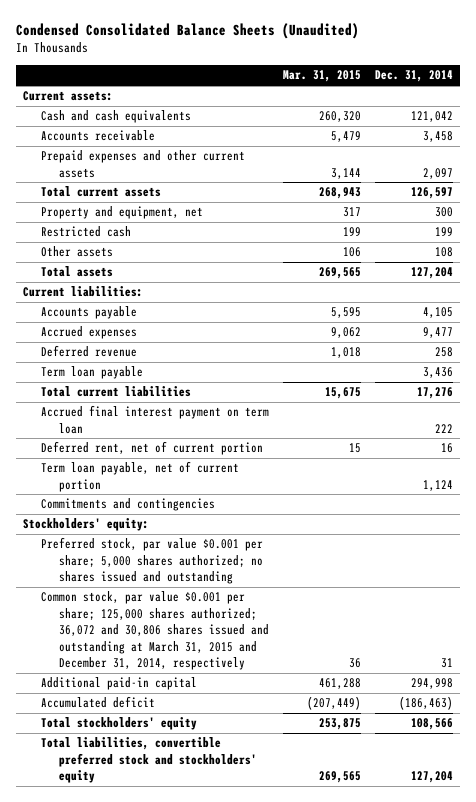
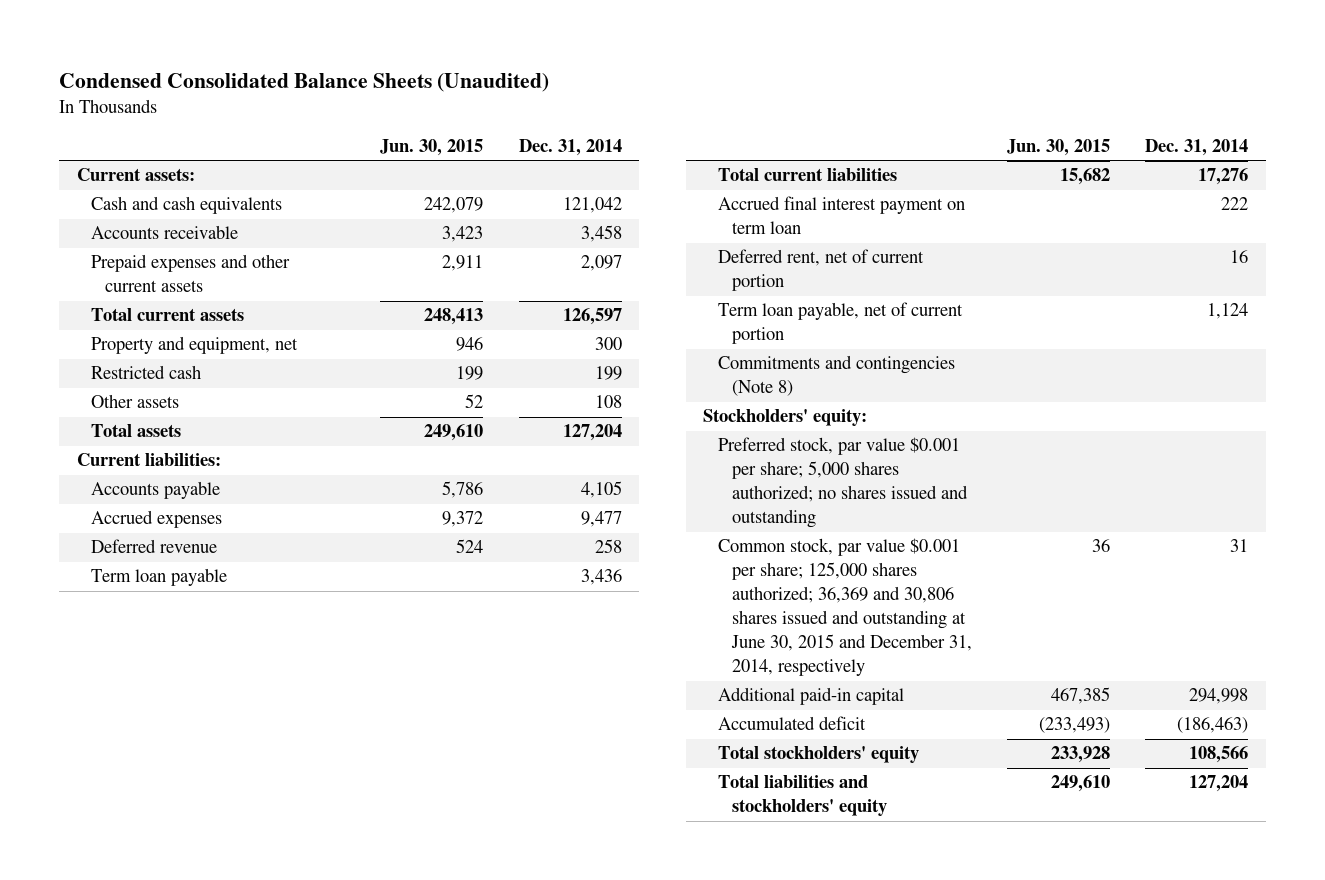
[283,70,362,83] Mar. 31, 2015 -> none
none -> [380,138,484,156] Jun. 30, 2015
[40,498,215,512] Commitments and contingencies -> [717,355,955,397] Commitments and contingencies (Note 8)
[40,591,270,670] Common stock, par value $0.001 per share; 125,000 shares authorized; 36,072 and 30,806 shares issued and outstanding at March 31, 2015 and December 31, 2014, respectively -> [717,538,972,677] Common stock, par value $0.001 per share; 125,000 shares authorized; 36,369 and 30,806 shares issued and outstanding at June 30, 2015 and December 31, 2014, respectively
[40,737,258,784] Total liabilities, convertible preferred stock and stockholders' equity -> [717,775,887,817] Total liabilities and stockholders' equity

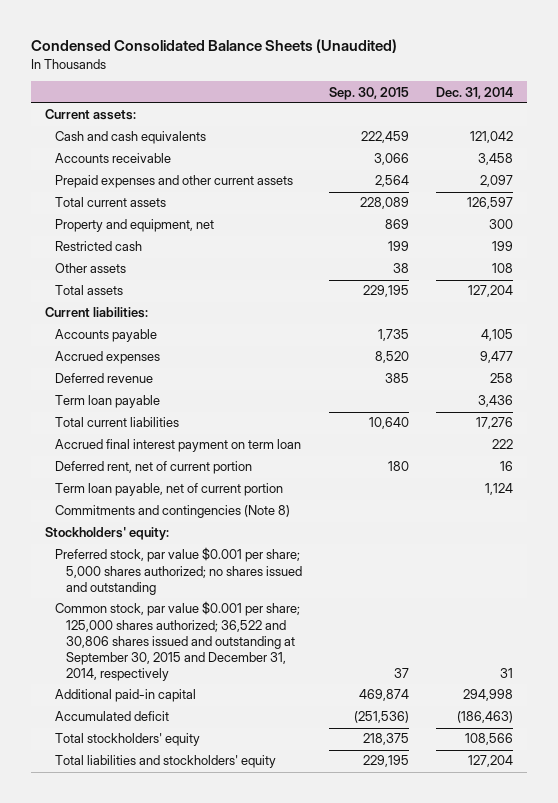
[380,138,484,156] Jun. 30, 2015 -> none
none -> [328,86,409,100] Sep. 30, 2015
[717,538,972,677] Common stock, par value $0.001 per share; 125,000 shares authorized; 36,369 and 30,806 shares issued and outstanding at June 30, 2015 and December 31, 2014, respectively -> [55,601,301,682] Common stock, par value $0.001 per share; 125,000 shares authorized; 36,522 and 30,806 shares issued and outstanding at September 30, 2015 and December 31, 2014, respectively

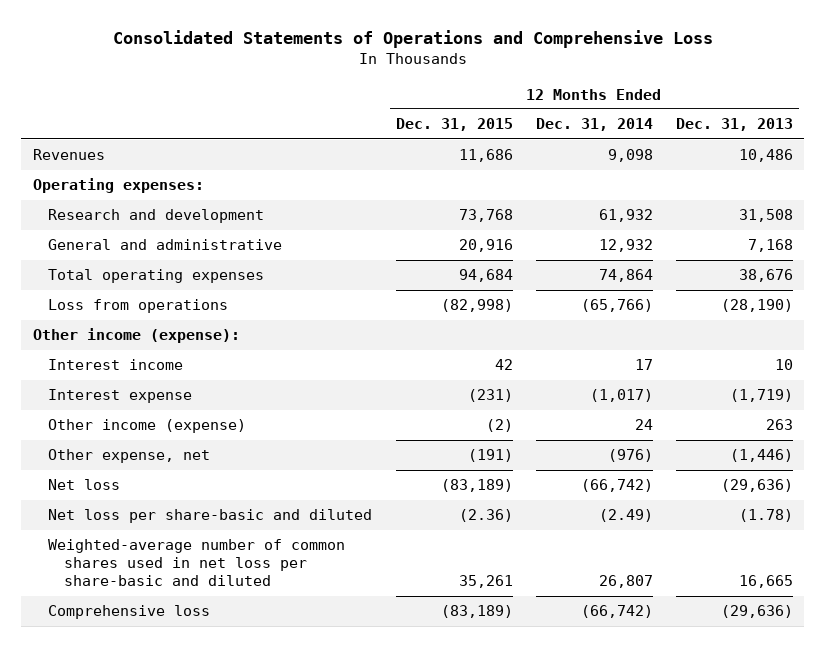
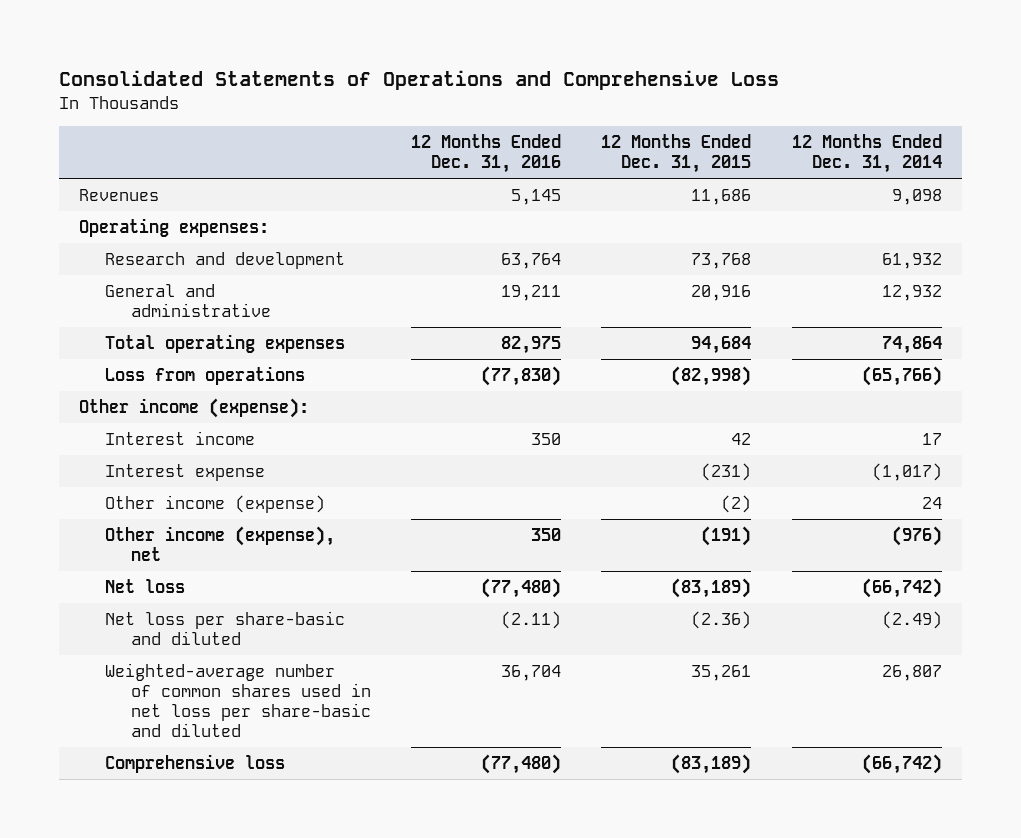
[675,118,793,132] Dec. 31, 2013 -> none
none -> [411,133,562,174] 12 Months Ended Dec. 31, 2016
[48,449,211,464] Other expense, net -> [104,526,335,562] Other income (expense), net

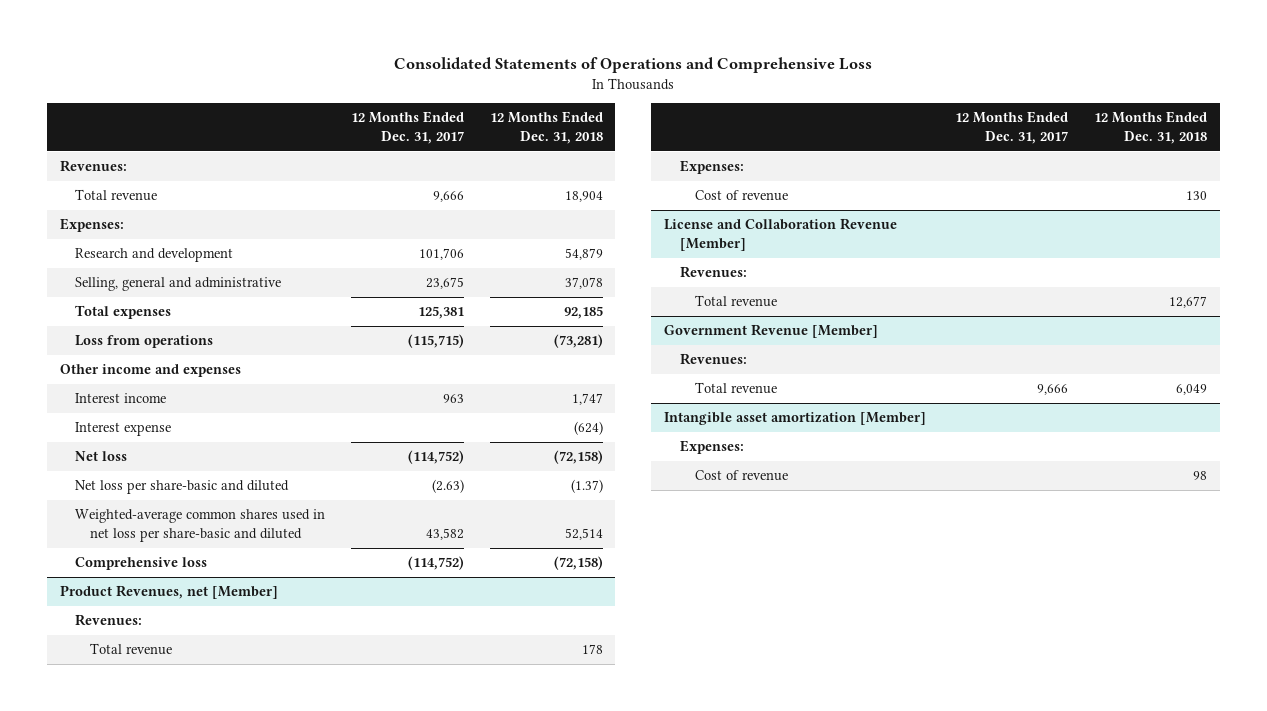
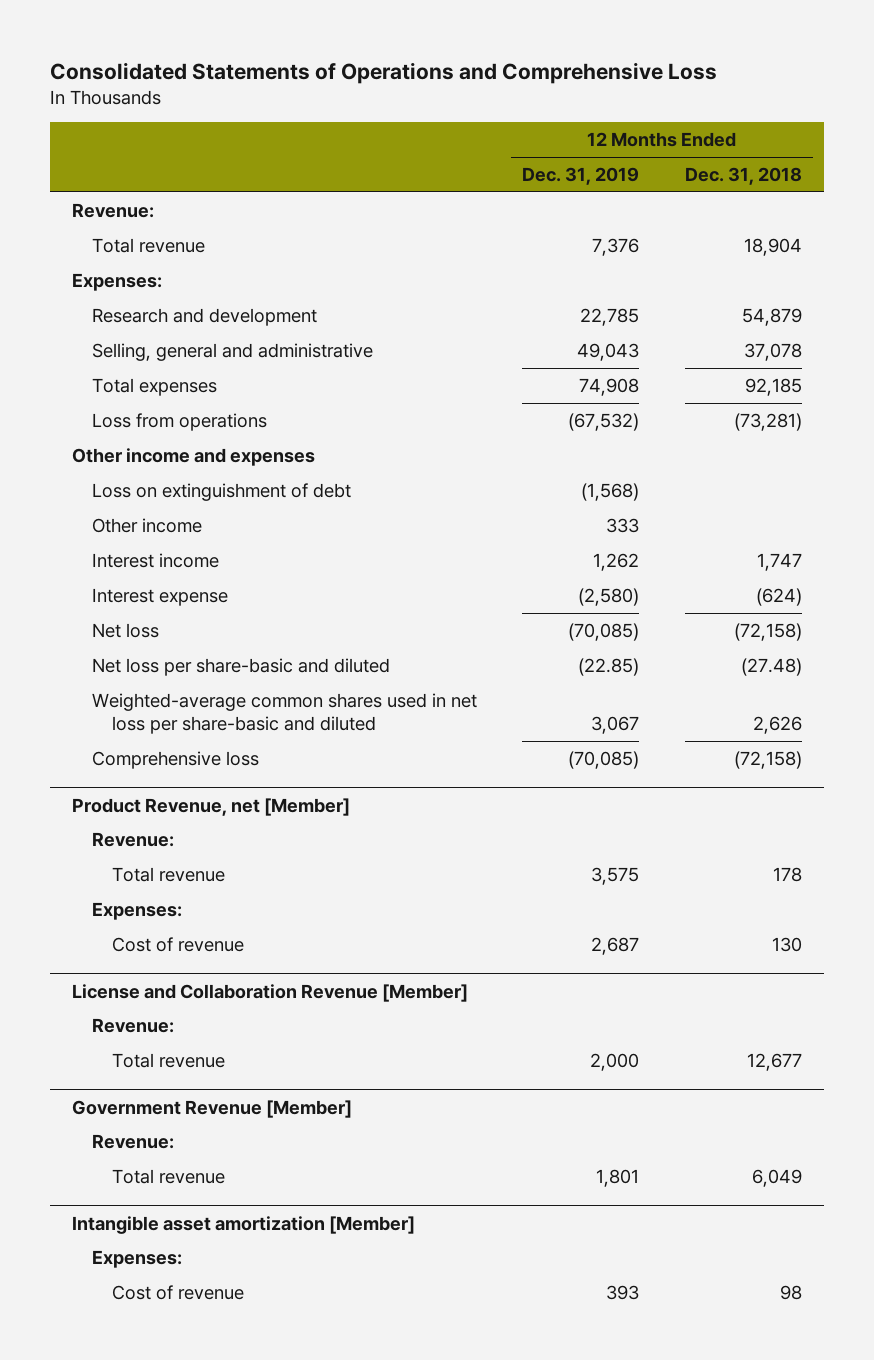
[350,111,464,144] 12 Months Ended Dec. 31, 2017 -> none
none -> [522,167,640,186] Dec. 31, 2019
[59,160,127,173] Revenues: -> [72,202,155,218] Revenue:
none -> [92,482,352,501] Loss on extinguishment of debt
none -> [92,517,203,533] Other income
[570,479,603,494] (1.37) -> [740,657,802,676] (27.48)
[564,527,603,540] 52,514 -> [752,716,802,735] 2,626
[59,585,278,600] Product Revenues, net [Member] -> [72,797,351,816] Product Revenue, net [Member]
[74,614,142,627] Revenues: -> [92,831,175,847] Revenue:
[679,266,747,279] Revenues: -> [92,1017,175,1033] Revenue:
[679,353,747,366] Revenues: -> [92,1133,175,1149] Revenue:

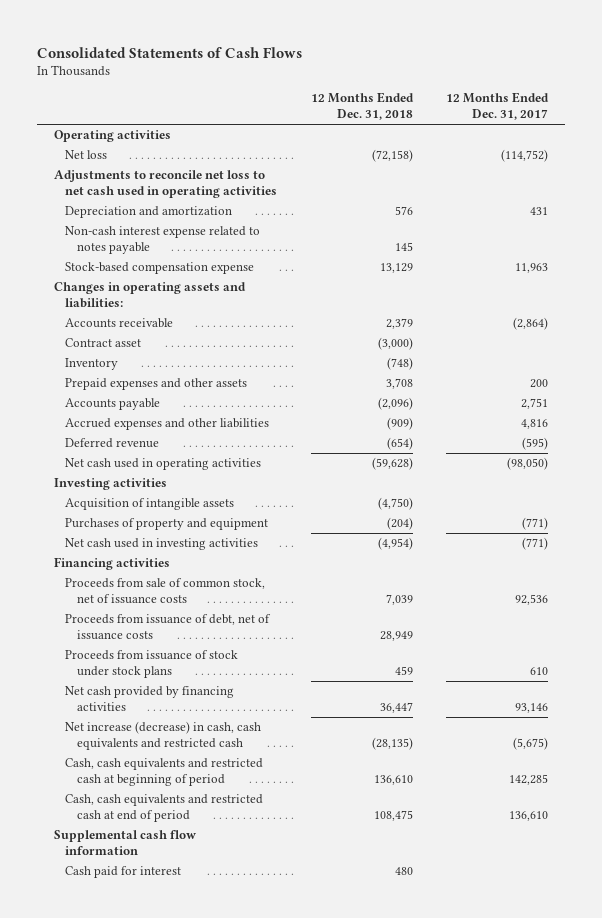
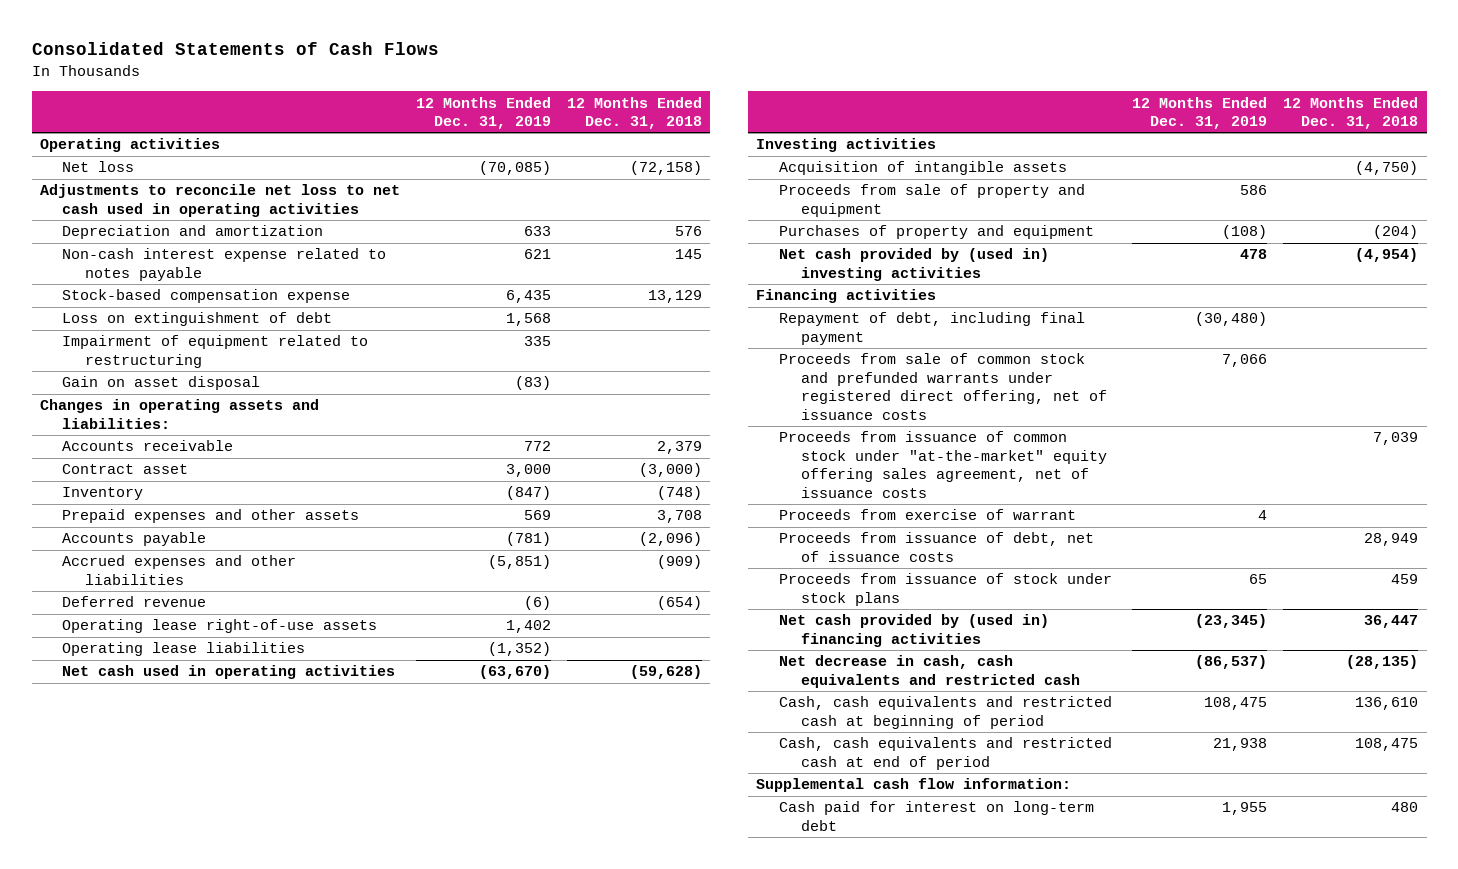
[446,92,550,121] 12 Months Ended Dec. 31, 2017 -> none
none -> [415,96,551,130] 12 Months Ended Dec. 31, 2019
none -> [62,312,333,327] Loss on extinguishment of debt
none -> [62,335,369,368] Impairment of equipment related to restructuring
none -> [62,376,261,391] Gain on asset disposal
none -> [62,619,378,634] Operating lease right-of-use assets
none -> [62,642,306,657] Operating lease liabilities
none -> [778,184,1085,217] Proceeds from sale of property and equipment
[65,538,259,551] Net cash used in investing activities -> [778,248,1049,281] Net cash provided by (used in) investing activities
none -> [778,312,1085,345] Repayment of debt, including final payment
none -> [778,353,1108,420] Proceeds from sale of common stock and prefunded warrants under registered direct offering, net of issuance costs
[65,578,266,605] Proceeds from sale of common stock, net of issuance costs -> [778,431,1108,498] Proceeds from issuance of common stock under "at-the-market" equity offering sales agreement, net of issuance costs
none -> [778,509,1076,521] Proceeds from exercise of warrant
[65,686,235,712] Net cash provided by financing activities -> [778,614,1049,647] Net cash provided by (used in) financing activities
[65,721,262,751] Net increase (decrease) in cash, cash equivalents and restricted cash -> [778,655,1081,688] Net decrease in cash, cash equivalents and restricted cash
[54,830,197,856] Supplemental cash flow information -> [756,778,1072,793] Supplemental cash flow information:
[65,866,182,879] Cash paid for interest -> [778,801,1094,831] Cash paid for interest on long-term debt

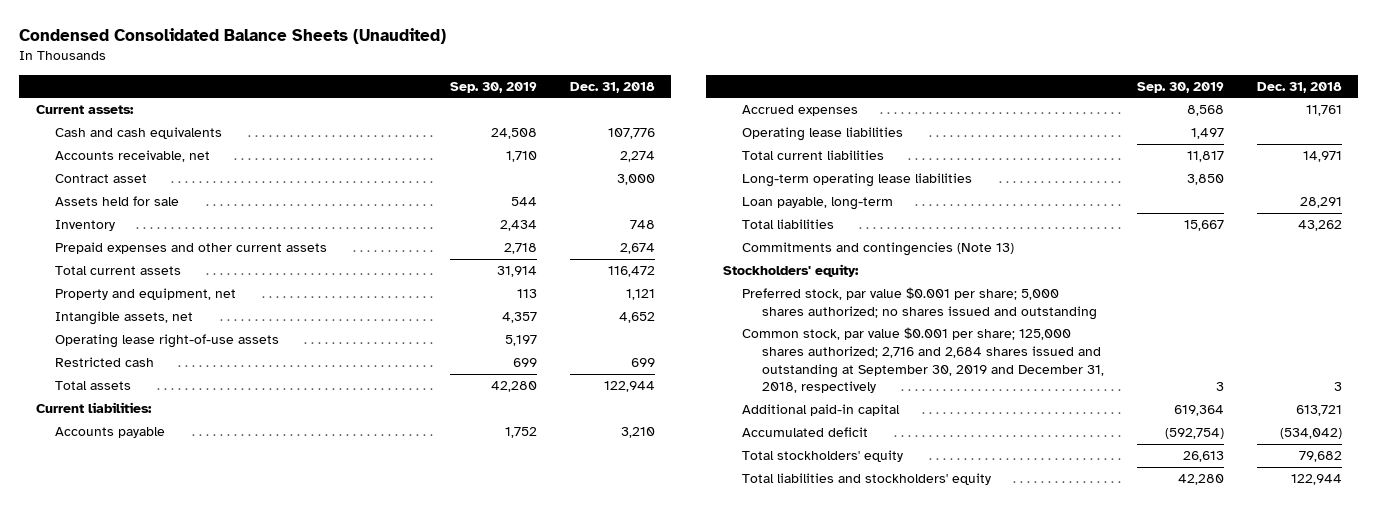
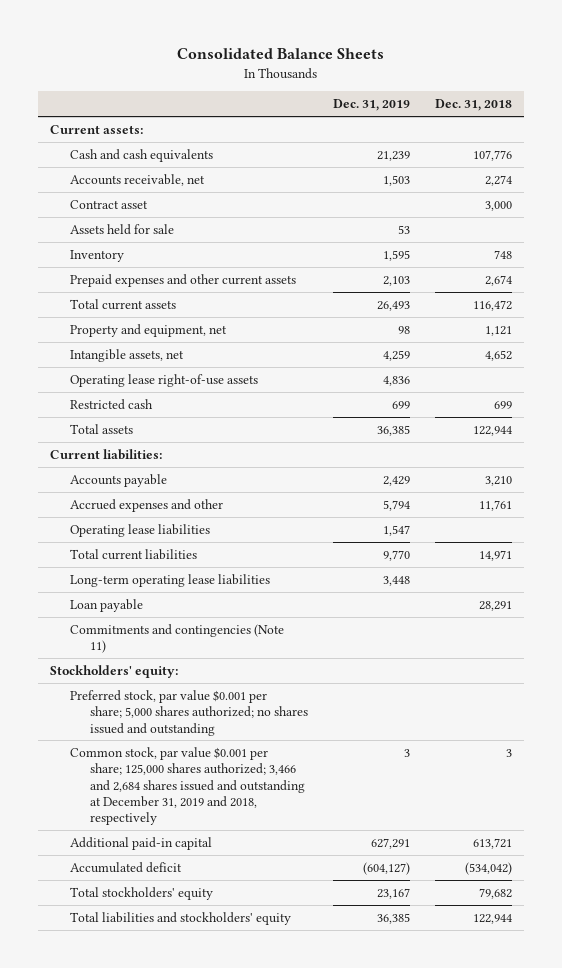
[19,28,447,45] Condensed Consolidated Balance Sheets (Unaudited) -> [177,48,385,60] Consolidated Balance Sheets
[449,81,537,93] Sep. 30, 2019 -> none
none -> [332,99,410,112] Dec. 31, 2019
[742,105,859,117] Accrued expenses -> [70,498,224,512] Accrued expenses and other
[742,219,835,230] Total liabilities -> none
[742,197,894,211] Loan payable, long-term -> [70,598,144,612] Loan payable
[742,242,1015,257] Commitments and contingencies (Note 13) -> [70,623,285,654] Commitments and contingencies (Note 11)
[742,327,1105,394] Common stock, par value $0.001 per share; 125,000 shares authorized; 2,716 and 2,684 shares issued and outstanding at September 30, 2019 and December 31, 2018, respectively -> [70,746,306,826] Common stock, par value $0.001 per share; 125,000 shares authorized; 3,466 and 2,684 shares issued and outstanding at December 31, 2019 and 2018, respectively

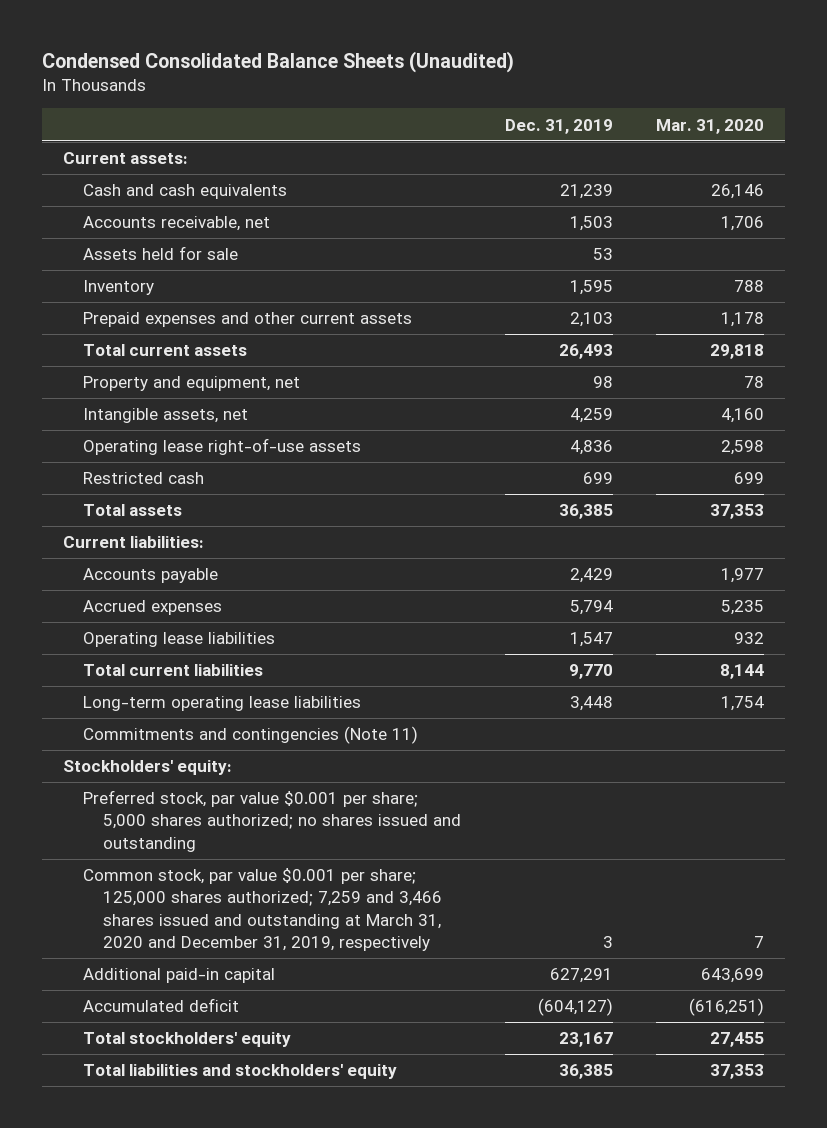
[177,48,385,60] Consolidated Balance Sheets -> [41,51,514,74] Condensed Consolidated Balance Sheets (Unaudited)
[434,99,512,112] Dec. 31, 2018 -> none
none -> [655,118,764,134] Mar. 31, 2020
[70,199,149,209] Contract asset -> none
[70,498,224,512] Accrued expenses and other -> [83,600,223,616] Accrued expenses
[70,598,144,612] Loan payable -> none
[70,746,306,826] Common stock, par value $0.001 per share; 125,000 shares authorized; 3,466 and 2,684 shares issued and outstanding at December 31, 2019 and 2018, respectively -> [83,868,443,951] Common stock, par value $0.001 per share; 125,000 shares authorized; 7,259 and 3,466 shares issued and outstanding at March 31, 2020 and December 31, 2019, respectively

